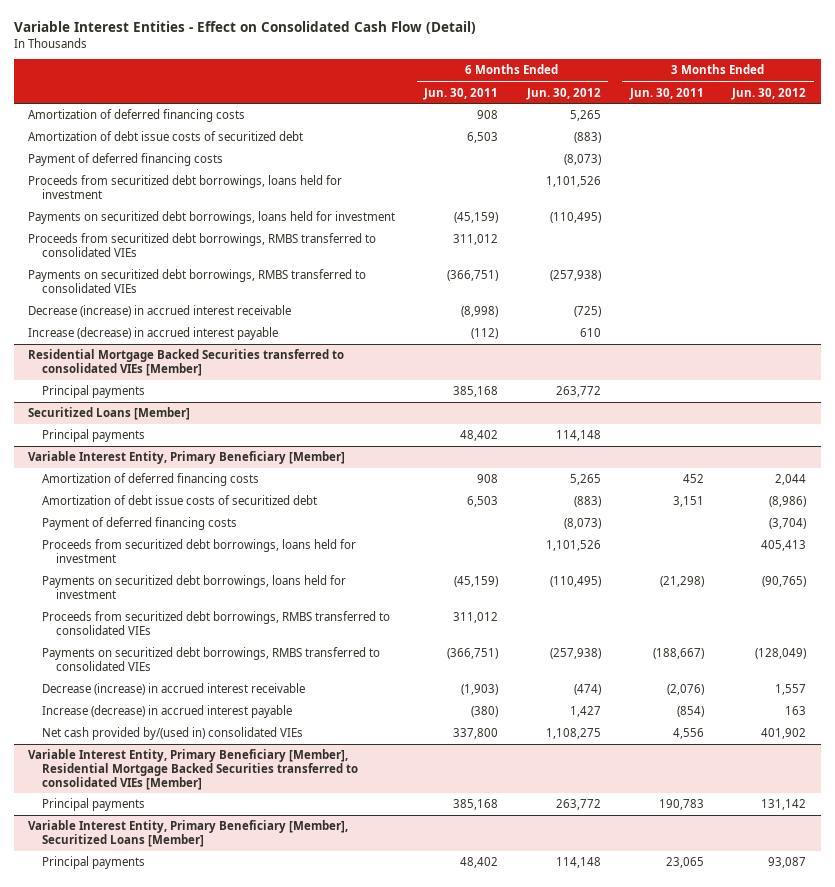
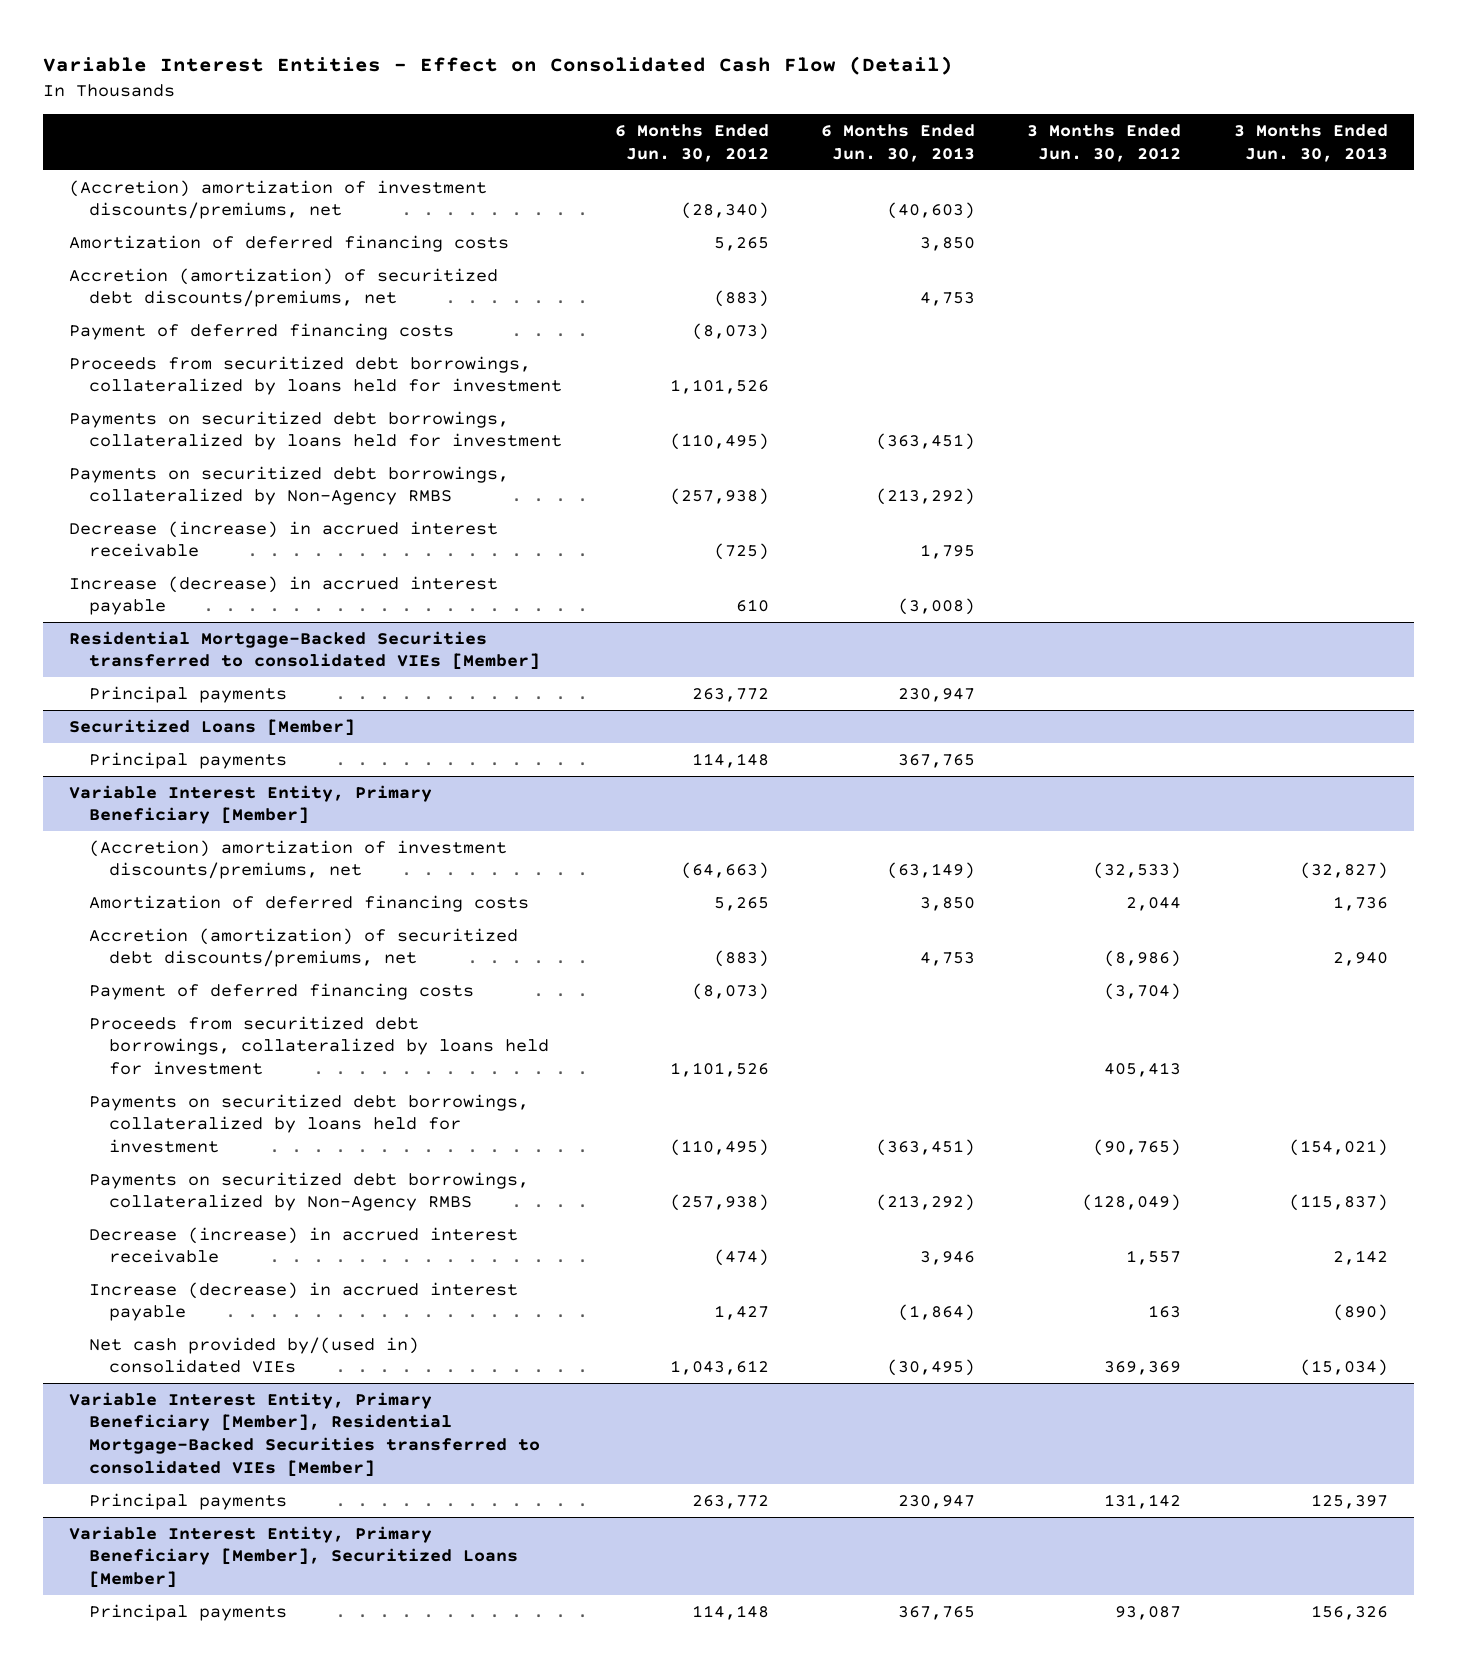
[423,87,499,100] Jun. 30, 2011 -> none
[628,87,704,100] Jun. 30, 2011 -> none
none -> [821,123,976,162] 6 Months Ended Jun. 30, 2013
none -> [1233,123,1388,162] 3 Months Ended Jun. 30, 2013
none -> [69,179,488,220] (Accretion) amortization of investment discounts/premiums, net
[28,131,304,142] Amortization of debt issue costs of securitized debt -> [69,267,499,308] Accretion (amortization) of securitized debt discounts/premiums, net
[28,233,377,257] Proceeds from securitized debt borrowings, RMBS transferred to consolidated VIEs -> none
[28,175,343,199] Proceeds from securitized debt borrowings, loans held for investment -> [69,355,563,396] Proceeds from securitized debt borrowings, collateralized by loans held for investment
[28,211,396,225] Payments on securitized debt borrowings, loans held for investment -> [69,410,563,451] Payments on securitized debt borrowings, collateralized by loans held for investment
[28,269,367,293] Payments on securitized debt borrowings, RMBS transferred to consolidated VIEs -> [69,465,510,506] Payments on securitized debt borrowings, collateralized by Non-Agency RMBS
[28,349,345,376] Residential Mortgage Backed Securities transferred to consolidated VIEs [Member] -> [69,630,541,671] Residential Mortgage-Backed Securities transferred to consolidated VIEs [Member]
none -> [89,839,508,880] (Accretion) amortization of investment discounts/premiums, net
[42,495,318,506] Amortization of debt issue costs of securitized debt -> [89,927,519,968] Accretion (amortization) of securitized debt discounts/premiums, net
[42,611,391,635] Proceeds from securitized debt borrowings, RMBS transferred to consolidated VIEs -> none
[42,539,357,563] Proceeds from securitized debt borrowings, loans held for investment -> [89,1015,550,1075] Proceeds from securitized debt borrowings, collateralized by loans held for investment
[42,575,347,599] Payments on securitized debt borrowings, loans held for investment -> [89,1093,530,1153] Payments on securitized debt borrowings, collateralized by loans held for investment
[42,647,381,671] Payments on securitized debt borrowings, RMBS transferred to consolidated VIEs -> [89,1171,530,1212] Payments on securitized debt borrowings, collateralized by Non-Agency RMBS
[545,728,601,740] 1,108,275 -> [669,1360,769,1376] 1,043,612
[761,728,807,740] 401,902 -> [1104,1361,1182,1376] 369,369
[28,749,359,790] Variable Interest Entity, Primary Beneficiary [Member], Residential Mortgage Backed Securities transferred to consolidated VIEs [Member] -> [69,1391,541,1477] Variable Interest Entity, Primary Beneficiary [Member], Residential Mortgage-Backed Securities transferred to consolidated VIEs [Member]

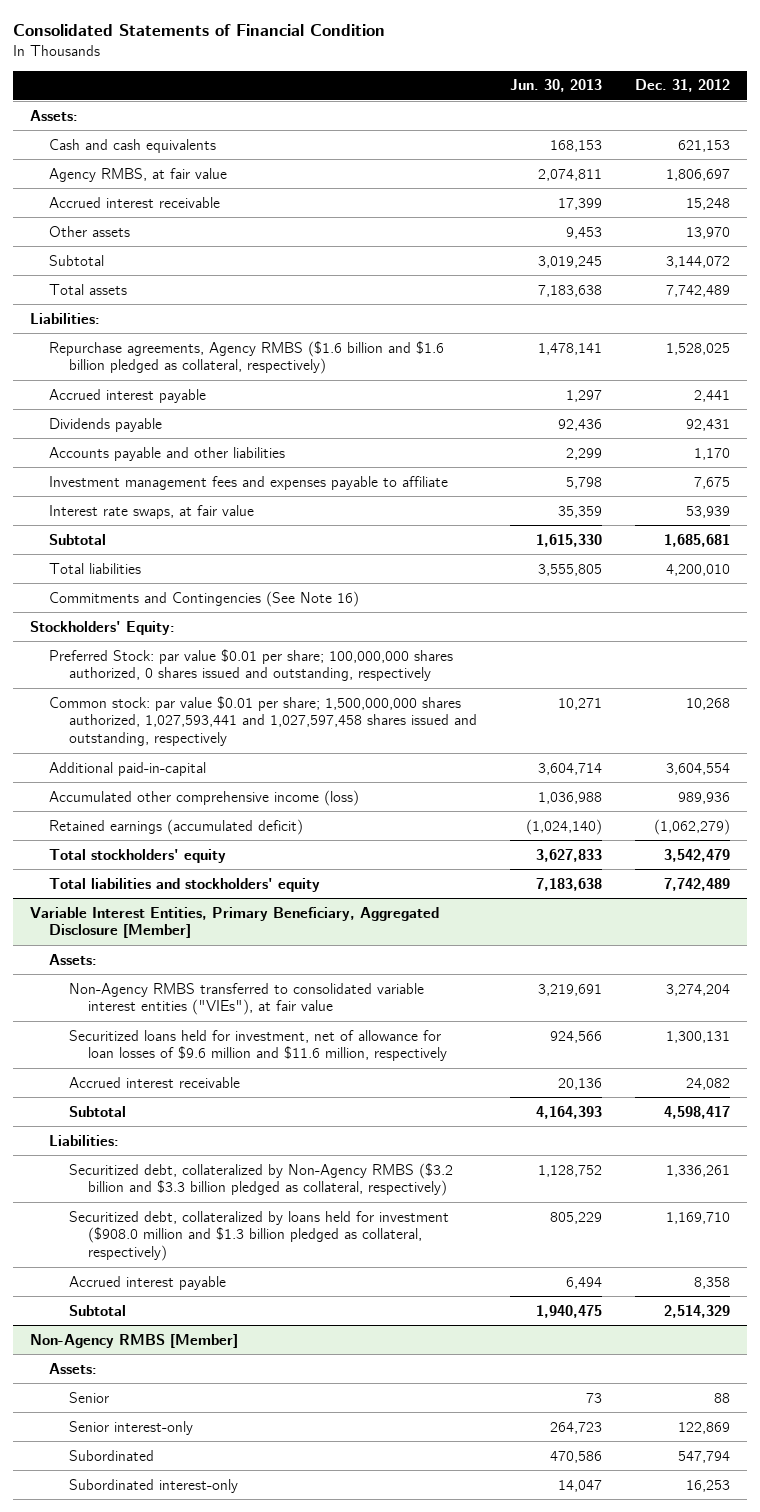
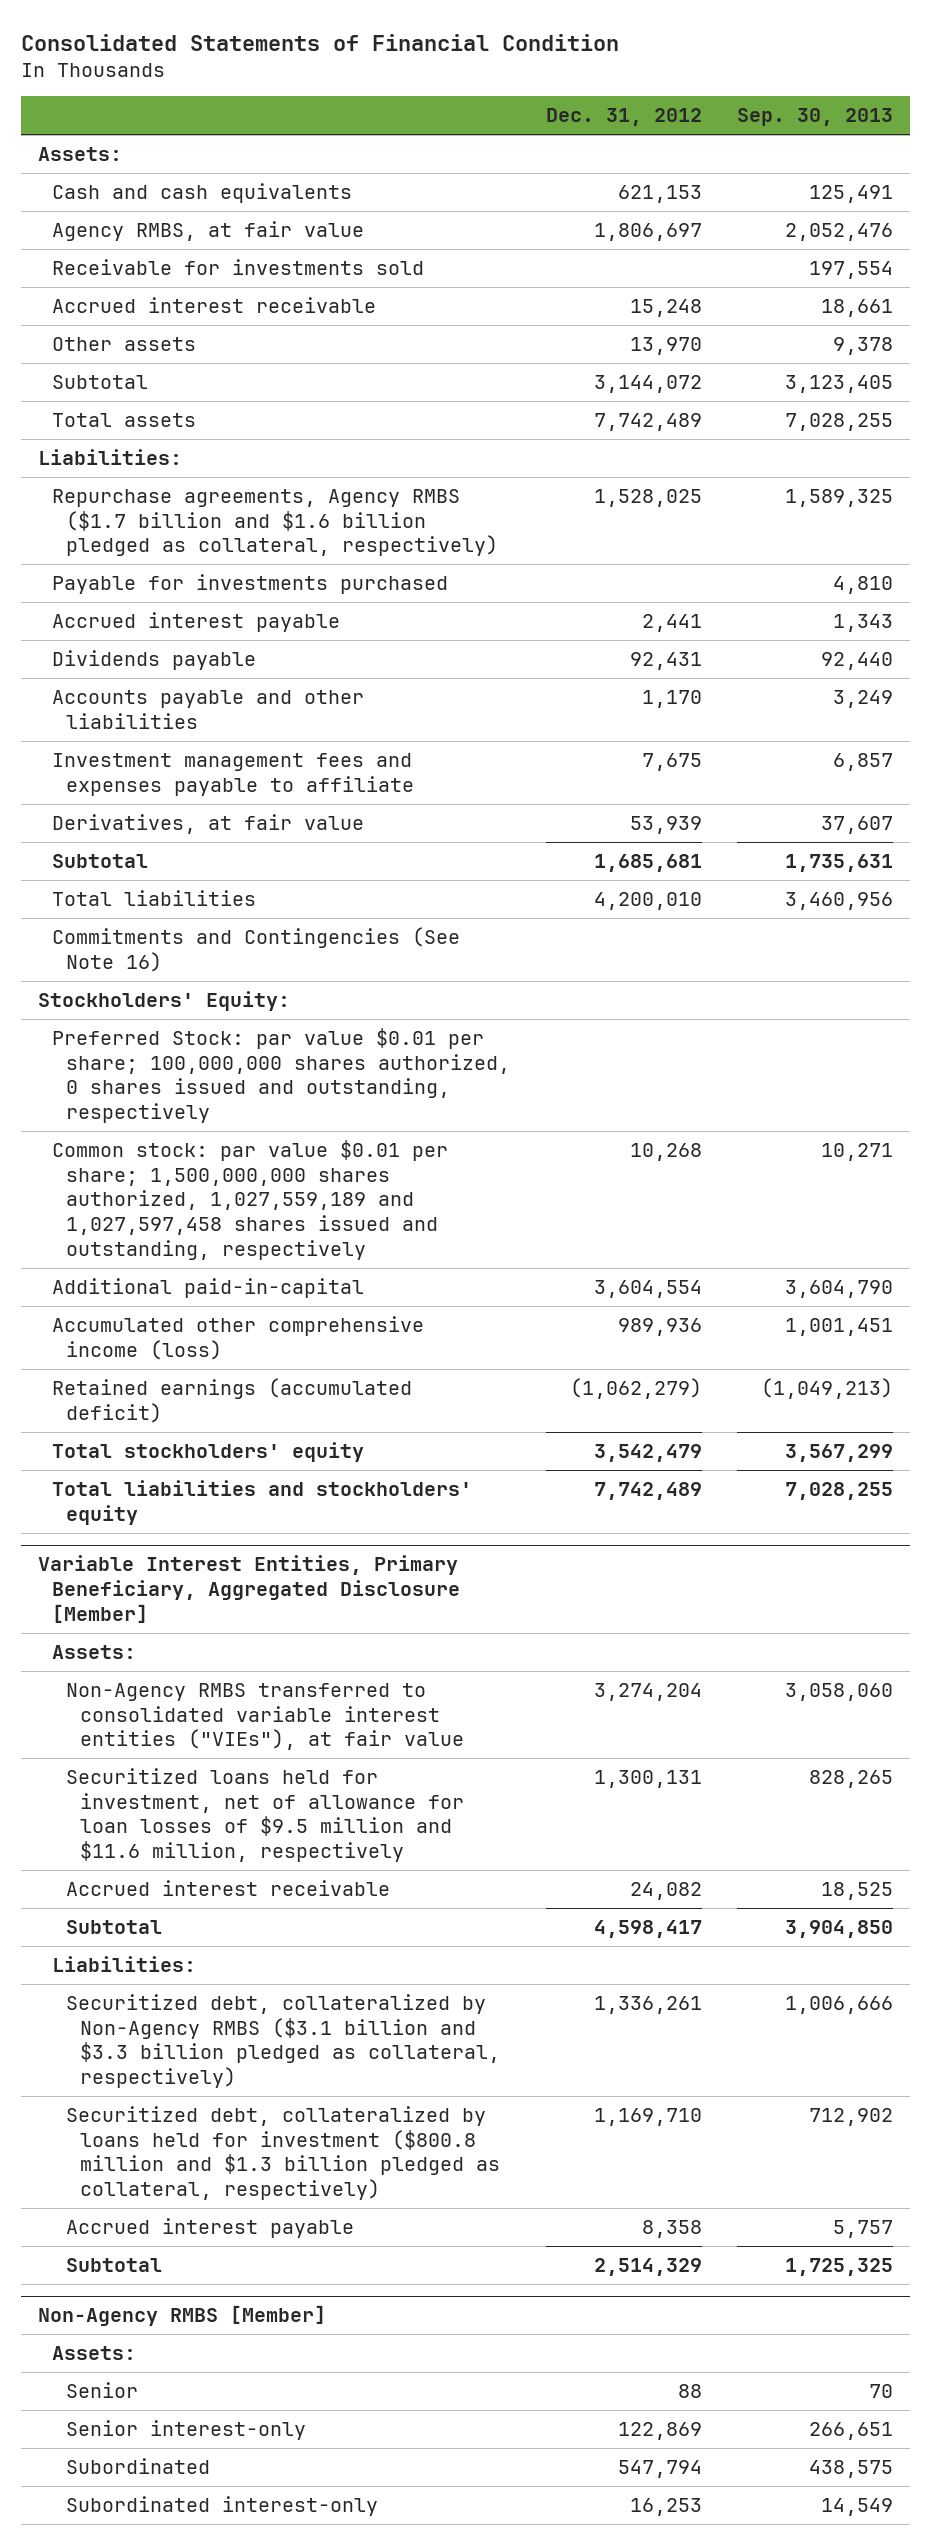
[510,79,603,93] Jun. 30, 2013 -> none
none -> [736,108,893,127] Sep. 30, 2013
none -> [52,259,425,276] Receivable for investments sold
[49,340,445,375] Repurchase agreements, Agency RMBS ($1.6 billion and $1.6 billion pledged as collateral, respectively) -> [52,489,499,557] Repurchase agreements, Agency RMBS ($1.7 billion and $1.6 billion pledged as collateral, respectively)
none -> [52,574,449,595] Payable for investments purchased
[49,504,255,519] Interest rate swaps, at fair value -> [52,814,365,835] Derivatives, at fair value
[49,695,477,747] Common stock: par value $0.01 per share; 1,500,000,000 shares authorized, 1,027,593,441 and 1,027,597,458 shares issued and outstanding, respectively -> [52,1140,449,1260] Common stock: par value $0.01 per share; 1,500,000,000 shares authorized, 1,027,559,189 and 1,027,597,458 shares issued and outstanding, respectively
[68,1029,448,1062] Securitized loans held for investment, net of allowance for loan losses of $9.6 million and $11.6 million, respectively -> [66,1768,465,1863] Securitized loans held for investment, net of allowance for loan losses of $9.5 million and $11.6 million, respectively
[68,1162,453,1197] Securitized debt, collateralized by Non-Agency RMBS ($3.2 billion and $3.3 billion pledged as collateral, respectively) -> [66,1994,501,2089] Securitized debt, collateralized by Non-Agency RMBS ($3.1 billion and $3.3 billion pledged as collateral, respectively)
[68,1210,449,1262] Securitized debt, collateralized by loans held for investment ($908.0 million and $1.3 billion pledged as collateral, respectively) -> [66,2106,501,2201] Securitized debt, collateralized by loans held for investment ($800.8 million and $1.3 billion pledged as collateral, respectively)

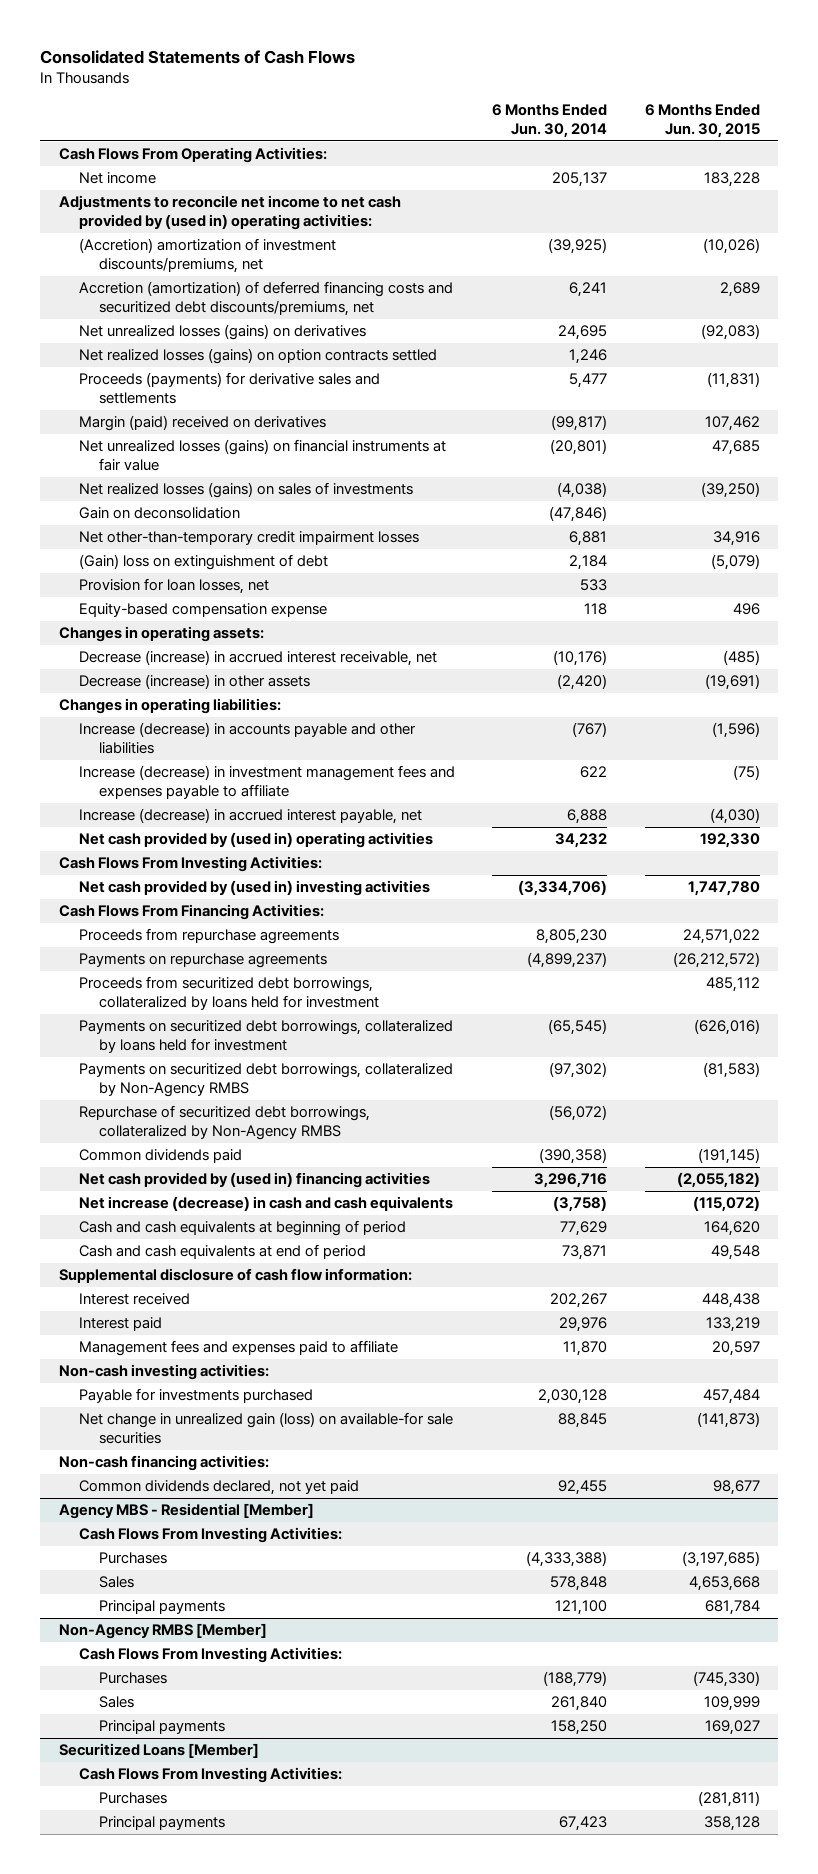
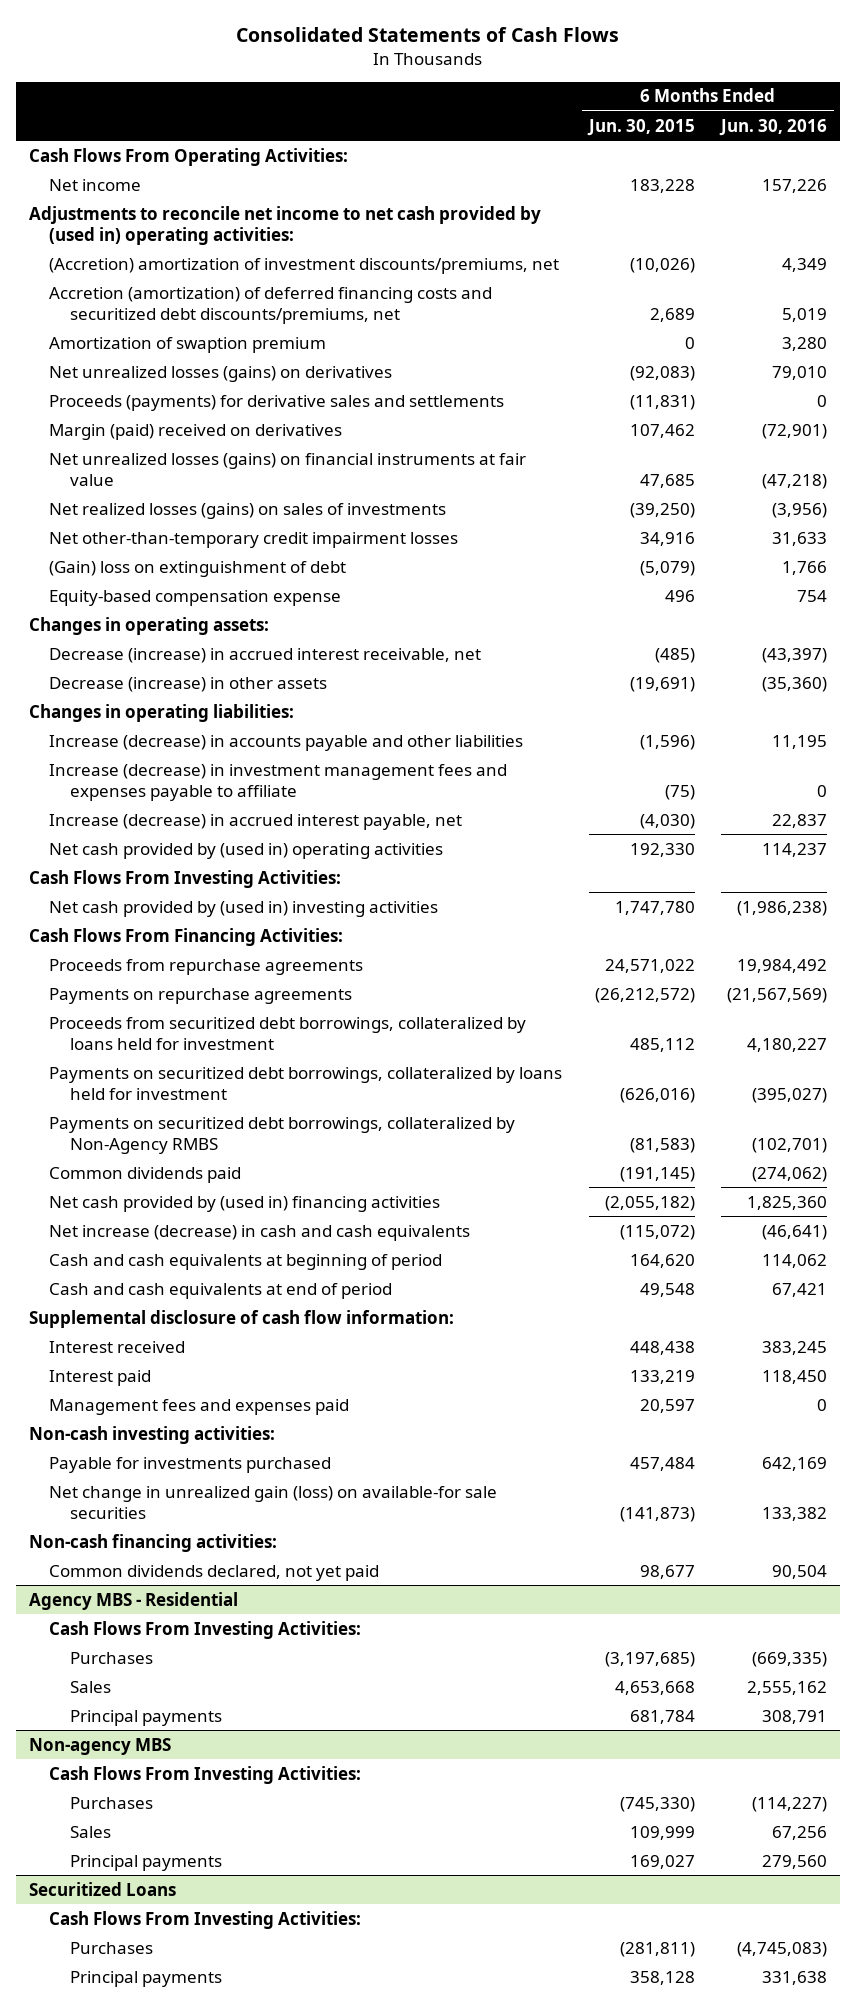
[492,104,608,138] 6 Months Ended Jun. 30, 2014 -> none
none -> [719,118,828,136] Jun. 30, 2016
none -> [49,336,327,353] Amortization of swaption premium
[79,348,438,365] Net realized losses (gains) on option contracts settled -> none
[79,507,241,520] Gain on deconsolidation -> none
[79,578,270,595] Provision for loan losses, net -> none
[79,1105,371,1140] Repurchase of securitized debt borrowings, collateralized by Non-Agency RMBS -> none
[79,1340,399,1357] Management fees and expenses paid to affiliate -> [49,1398,350,1415] Management fees and expenses paid
[58,1503,314,1520] Agency MBS - Residential [Member] -> [28,1591,238,1610] Agency MBS - Residential
[58,1623,267,1640] Non-Agency RMBS [Member] -> [28,1737,171,1755] Non-agency MBS
[58,1743,259,1759] Securitized Loans [Member] -> [28,1881,176,1896] Securitized Loans

